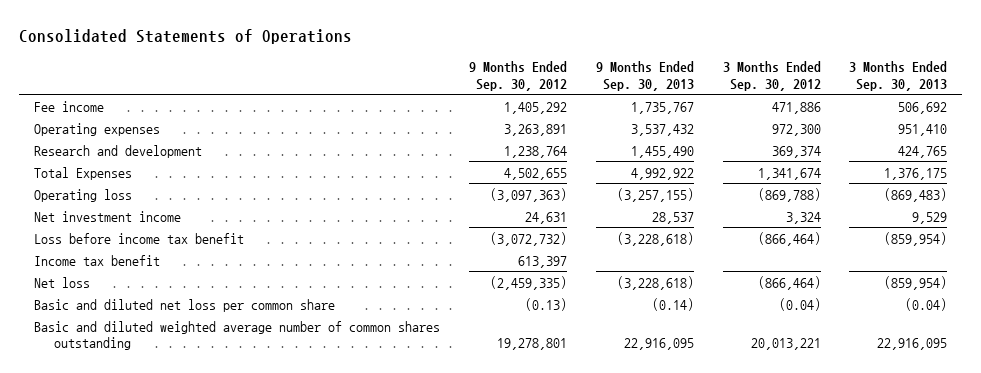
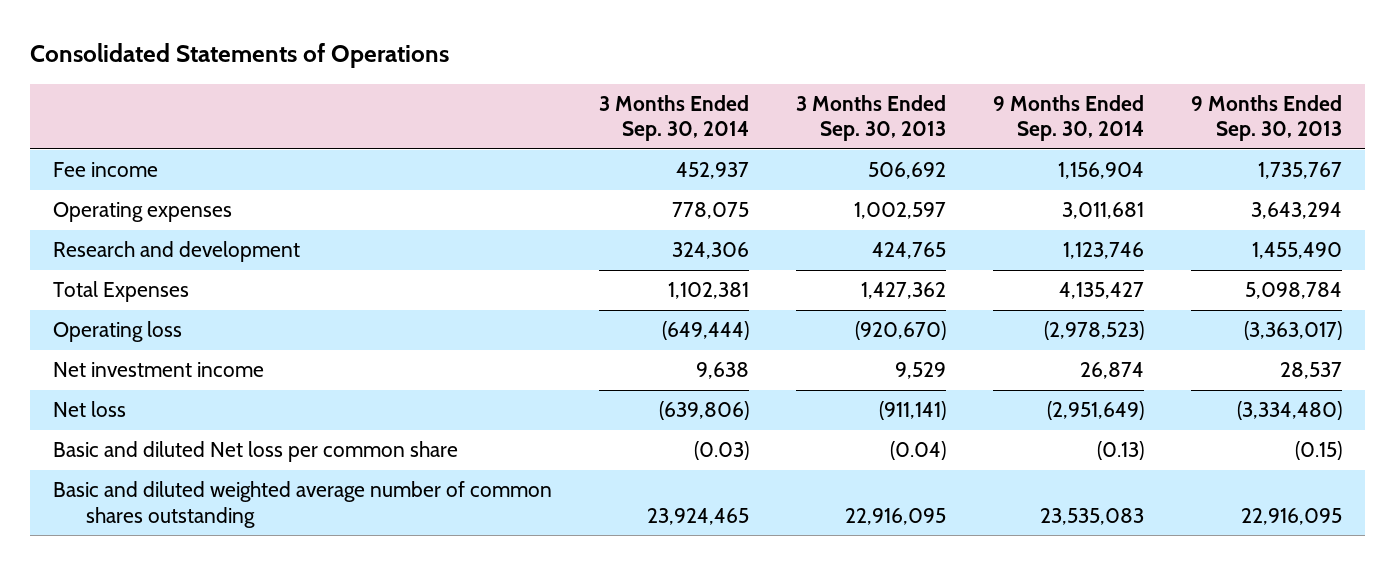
[468,61,567,91] 9 Months Ended Sep. 30, 2012 -> none
[722,61,821,91] 3 Months Ended Sep. 30, 2012 -> none
none -> [598,94,749,142] 3 Months Ended Sep. 30, 2014
none -> [992,94,1144,142] 9 Months Ended Sep. 30, 2014
[630,123,694,136] 3,537,432 -> [1250,202,1342,220] 3,643,294
[898,123,948,136] 951,410 -> [853,202,946,220] 1,002,597
[630,167,694,180] 4,992,922 -> [1244,282,1342,300] 5,098,784
[884,167,948,180] 1,376,175 -> [860,282,946,300] 1,427,362
[616,187,694,202] (3,257,155) -> [1243,321,1342,341] (3,363,017)
[884,187,948,202] (869,483) -> [854,321,946,341] (920,670)
[33,232,244,244] Loss before income tax benefit -> none
[33,254,160,266] Income tax benefit -> none
[616,275,694,290] (3,228,618) -> [1236,401,1342,421] (3,334,480)
[884,275,948,290] (859,954) -> [878,401,946,421] (911,141)
[33,298,335,312] Basic and diluted net loss per common share -> [53,441,459,463] Basic and diluted Net loss per common share
[651,297,694,311] (0.14) -> [1294,441,1342,461] (0.15)

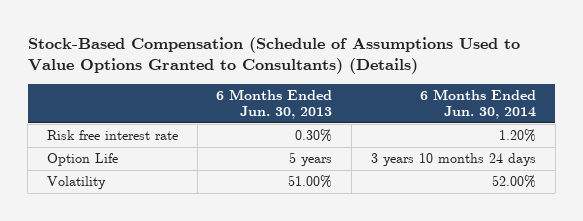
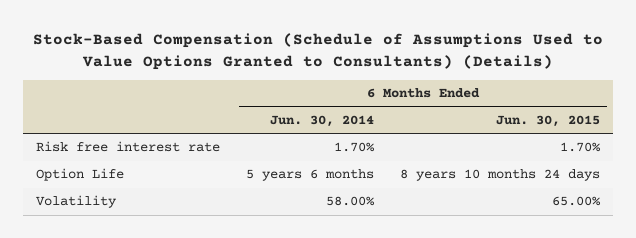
[216,88,333,120] 6 Months Ended Jun. 30, 2013 -> none
none -> [496,114,601,127] Jun. 30, 2015
[498,129,536,143] 1.20% -> [333,142,375,153] 1.70%
[370,153,536,167] 3 years 10 months 24 days -> [245,169,374,182] 5 years 6 months
[491,175,536,189] 52.00% -> [325,196,375,207] 58.00%

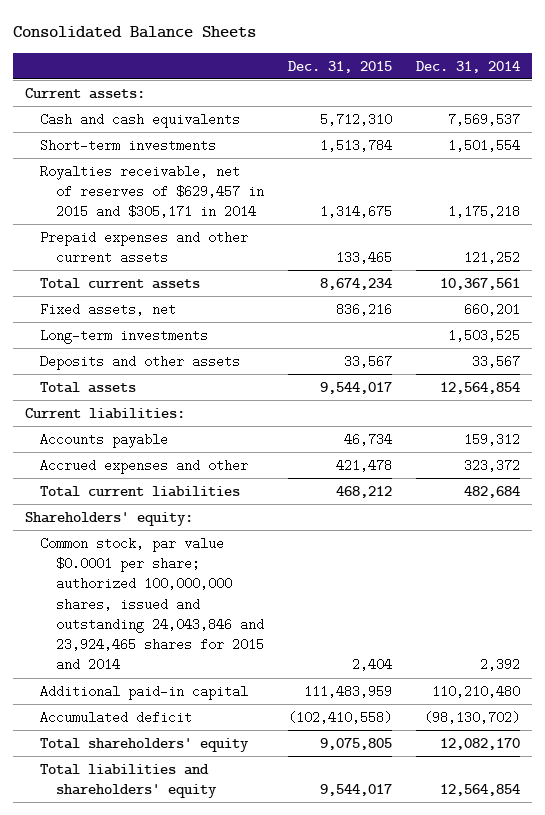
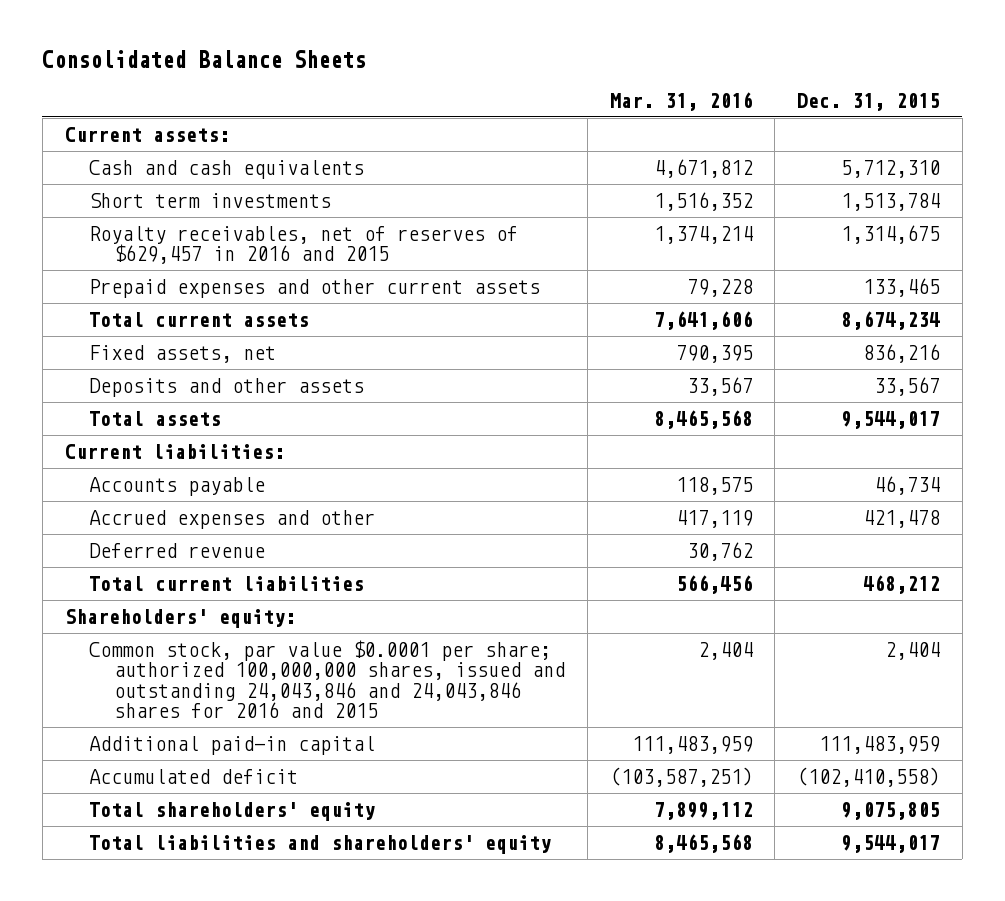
[415,60,520,73] Dec. 31, 2014 -> none
none -> [609,91,753,111] Mar. 31, 2016
[40,138,217,152] Short-term investments -> [89,192,332,208] Short term investments
[40,164,265,219] Royalties receivable, net of reserves of $629,457 in 2015 and $305,171 in 2014 -> [89,225,519,265] Royalty receivables, net of reserves of $629,457 in 2016 and 2015
[40,328,209,344] Long-term investments -> none
none -> [89,542,266,558] Deferred revenue
[40,536,265,672] Common stock, par value $0.0001 per share; authorized 100,000,000 shares, issued and outstanding 24,043,846 and 23,924,465 shares for 2015 and 2014 -> [89,639,566,718] Common stock, par value $0.0001 per share; authorized 100,000,000 shares, issued and outstanding 24,043,846 and 24,043,846 shares for 2016 and 2015

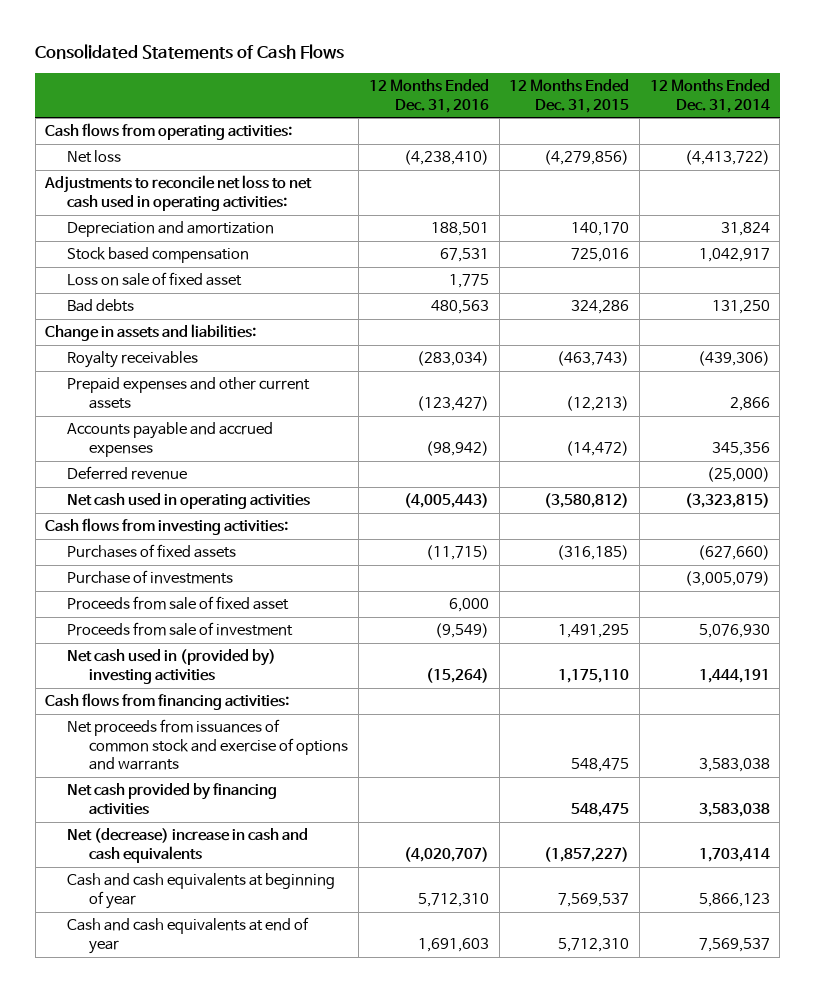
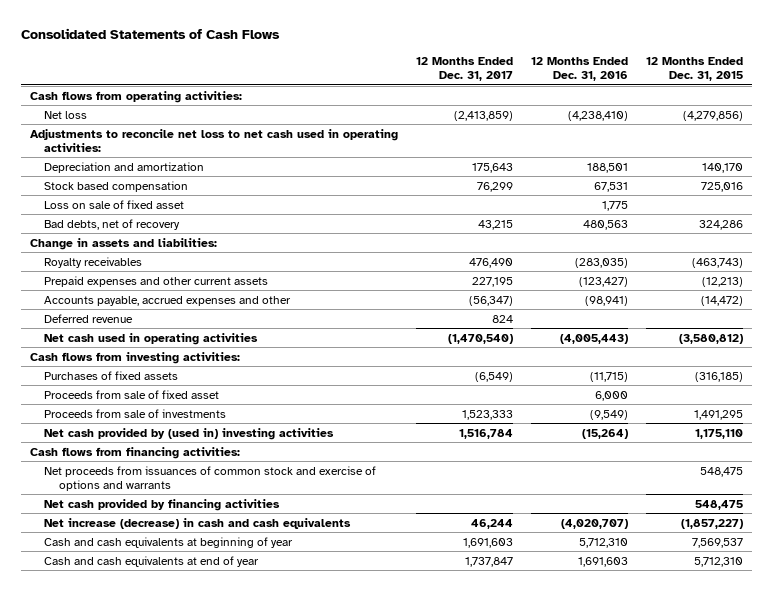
[649,79,770,113] 12 Months Ended Dec. 31, 2014 -> none
none -> [416,56,514,81] 12 Months Ended Dec. 31, 2017
[67,299,135,313] Bad debts -> [44,218,181,230] Bad debts, net of recovery
[416,351,489,367] (283,034) -> [575,257,629,268] (283,035)
[67,422,274,457] Accounts payable and accrued expenses -> [44,295,292,306] Accounts payable, accrued expenses and other
[425,440,489,456] (98,942) -> [585,295,629,306] (98,941)
[67,570,234,585] Purchase of investments -> none
[67,622,294,637] Proceeds from sale of investment -> [44,408,227,418] Proceeds from sale of investments
[67,649,277,684] Net cash used in (provided by) investing activities -> [44,427,335,440] Net cash provided by (used in) investing activities
[67,828,309,863] Net (decrease) increase in cash and cash equivalents -> [44,517,352,529] Net increase (decrease) in cash and cash equivalents

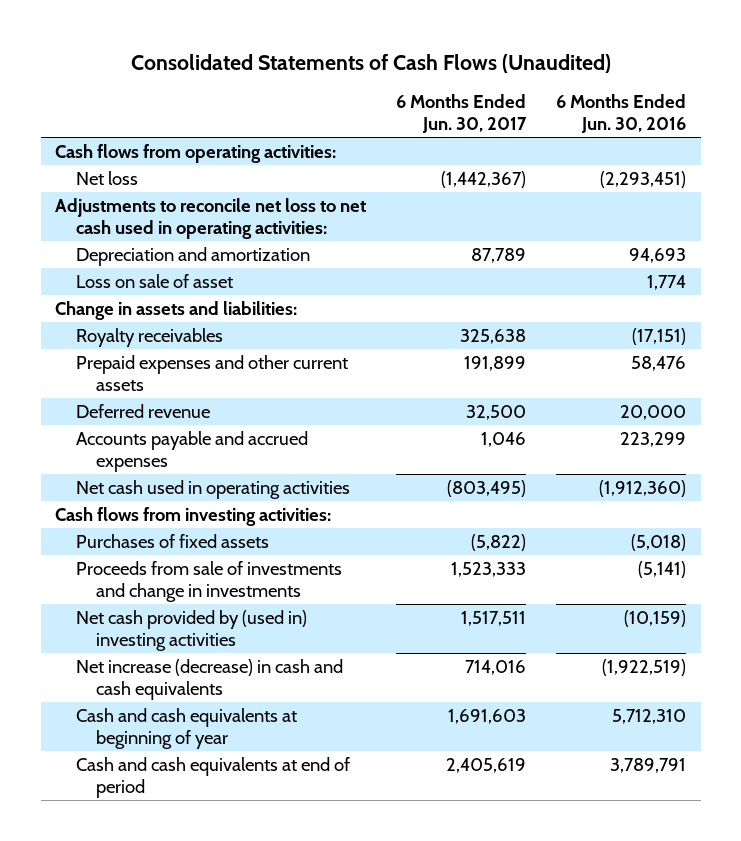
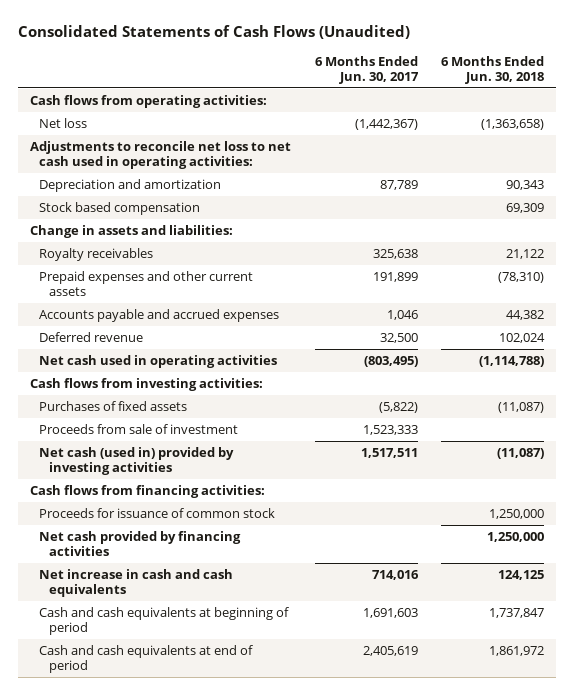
[555,94,686,134] 6 Months Ended Jun. 30, 2016 -> none
none -> [441,55,545,84] 6 Months Ended Jun. 30, 2018
[75,274,233,289] Loss on sale of asset -> none
none -> [39,202,201,216] Stock based compensation
[75,404,210,419] Deferred revenue -> [39,332,144,343] Deferred revenue
[75,561,342,603] Proceeds from sale of investments and change in investments -> [39,424,239,435] Proceeds from sale of investment
[75,610,307,652] Net cash provided by (used in) investing activities -> [39,447,235,475] Net cash (used in) provided by investing activities
none -> [29,485,265,499] Cash flows from financing activities:
none -> [39,508,276,519] Proceeds for issuance of common stock
none -> [39,531,242,556] Net cash provided by financing activities
[75,659,343,701] Net increase (decrease) in cash and cash equivalents -> [39,569,234,597] Net increase in cash and cash equivalents
[75,708,297,750] Cash and cash equivalents at beginning of year -> [39,607,290,635] Cash and cash equivalents at beginning of period

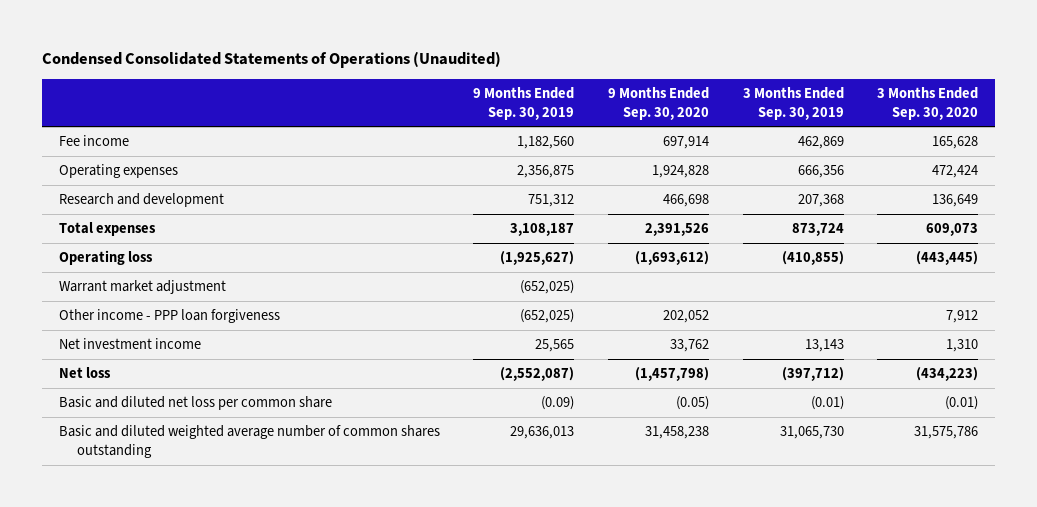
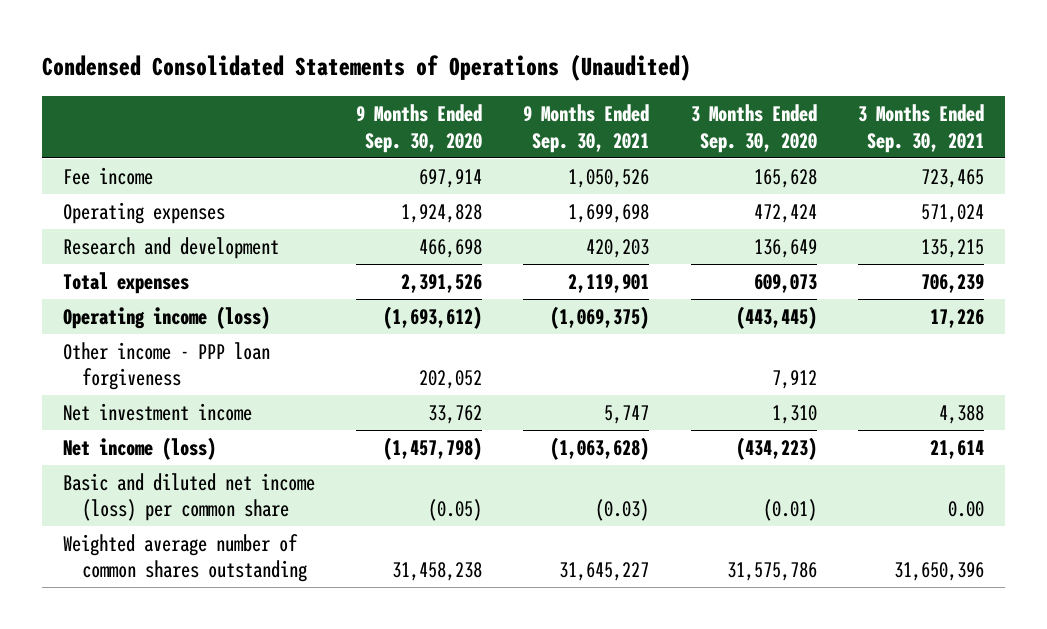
[473,87,575,120] 9 Months Ended Sep. 30, 2019 -> none
[742,87,844,120] 3 Months Ended Sep. 30, 2019 -> none
none -> [523,103,650,153] 9 Months Ended Sep. 30, 2021
none -> [858,103,985,153] 3 Months Ended Sep. 30, 2021
[58,280,226,295] Warrant market adjustment -> none
[58,250,153,266] Operating loss -> [62,305,270,329] Operating income (loss)
[58,367,111,379] Net loss -> [62,436,216,460] Net income (loss)
[58,396,332,411] Basic and diluted net loss per common share -> [62,472,315,522] Basic and diluted net income (loss) per common share
[58,425,440,458] Basic and diluted weighted average number of common shares outstanding -> [62,533,307,583] Weighted average number of common shares outstanding

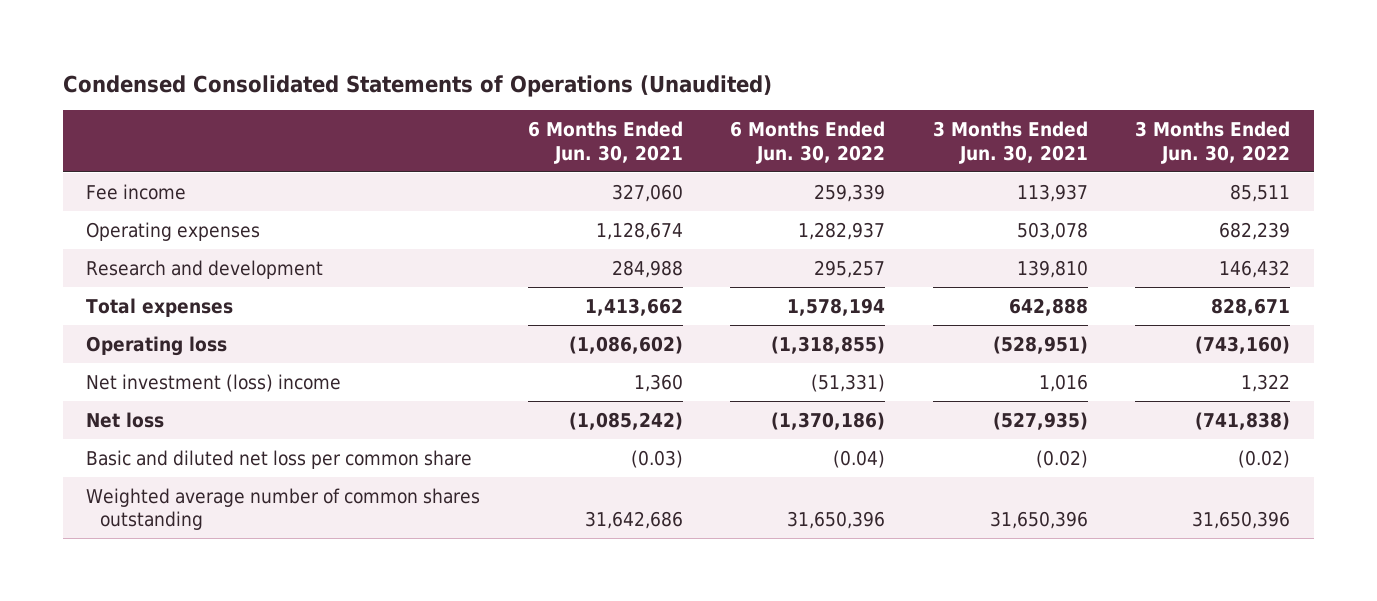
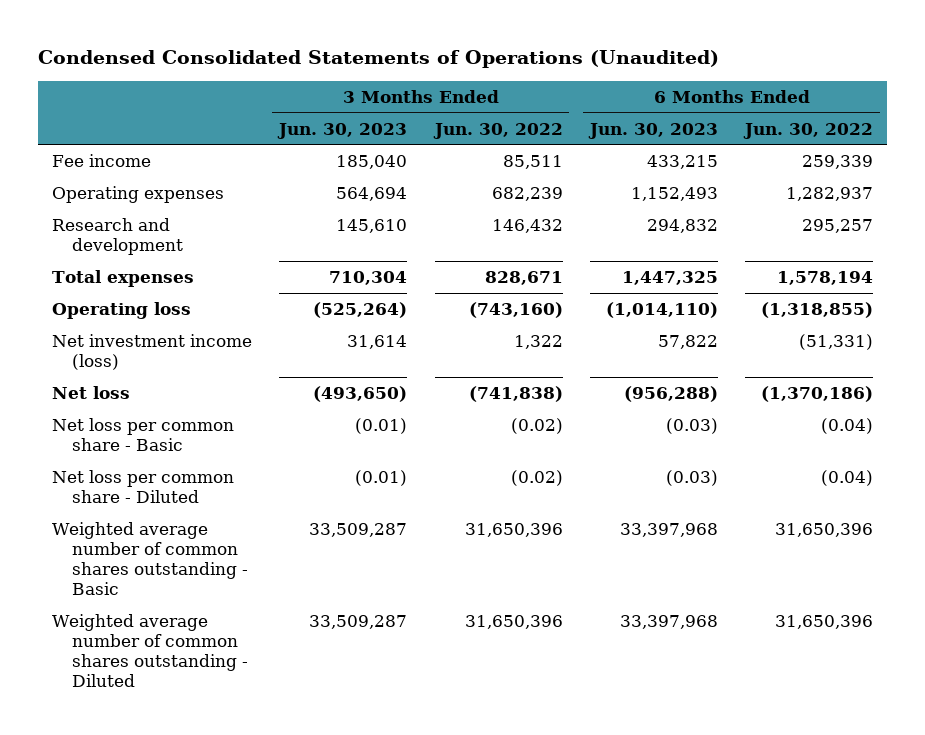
[527,121,683,164] 6 Months Ended Jun. 30, 2021 -> none
[932,121,1088,164] 3 Months Ended Jun. 30, 2021 -> none
none -> [277,122,408,139] Jun. 30, 2023
none -> [587,122,718,139] Jun. 30, 2023
[86,373,342,392] Net investment (loss) income -> [51,334,252,370] Net investment income (loss)
[86,449,473,469] Basic and diluted net loss per common share -> [51,418,234,451] Net loss per common share - Basic
none -> [51,470,234,503] Net loss per common share - Diluted
[86,487,481,531] Weighted average number of common shares outstanding -> [51,522,248,595] Weighted average number of common shares outstanding - Basic
none -> [51,614,248,687] Weighted average number of common shares outstanding - Diluted

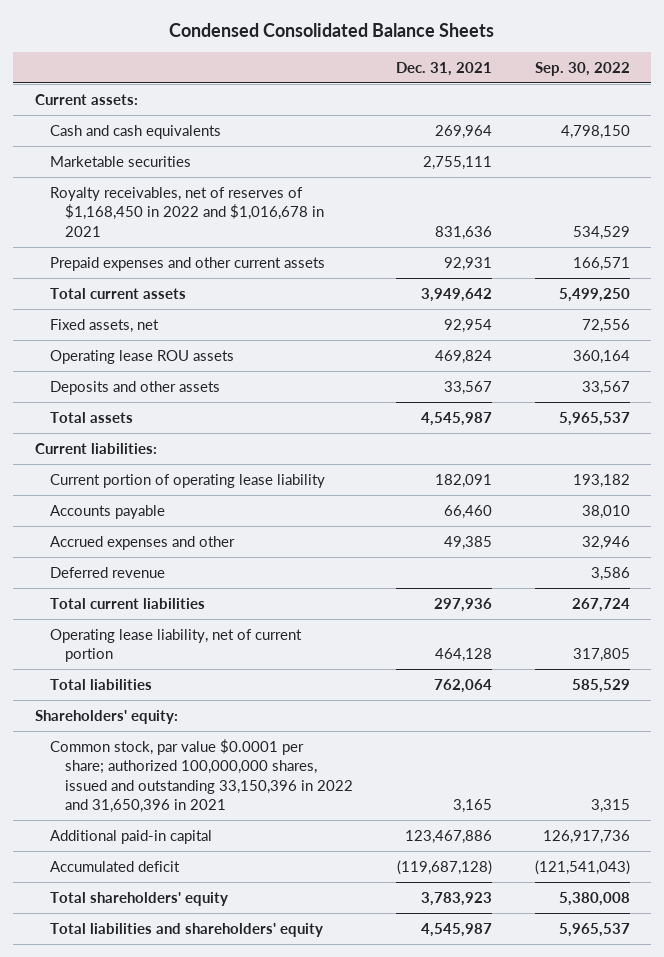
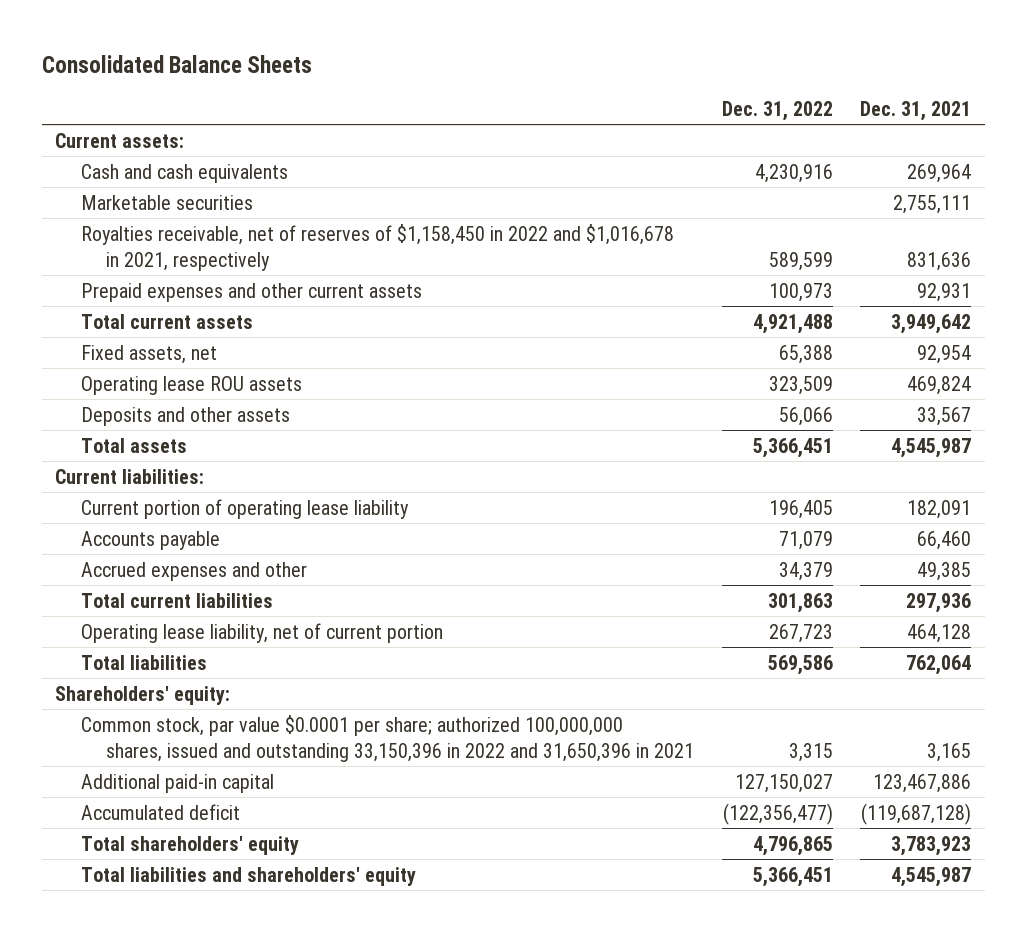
[169,22,495,37] Condensed Consolidated Balance Sheets -> [41,54,312,73] Consolidated Balance Sheets
[534,61,630,76] Sep. 30, 2022 -> none
none -> [721,100,833,121] Dec. 31, 2022
[49,186,324,237] Royalty receivables, net of reserves of $1,168,450 in 2022 and $1,016,678 in 2021 -> [80,223,674,271] Royalties receivable, net of reserves of $1,158,450 in 2022 and $1,016,678 in 2021, respectively
[49,566,165,578] Deferred revenue -> none

